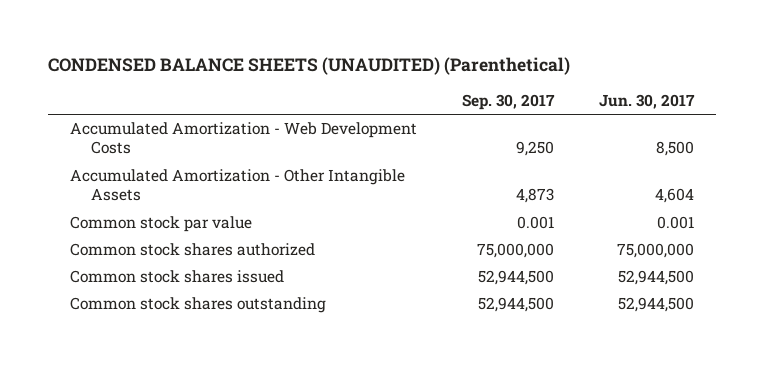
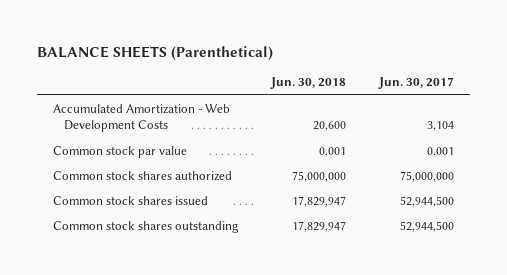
[47,57,570,76] CONDENSED BALANCE SHEETS (UNAUDITED) (Parenthetical) -> [36,45,273,61] BALANCE SHEETS (Parenthetical)
[461,93,555,110] Sep. 30, 2017 -> none
none -> [269,77,346,90] Jun. 30, 2018
[69,169,405,202] Accumulated Amortization - Other Intangible Assets -> none
[655,141,694,157] 8,500 -> [426,121,454,132] 3,104

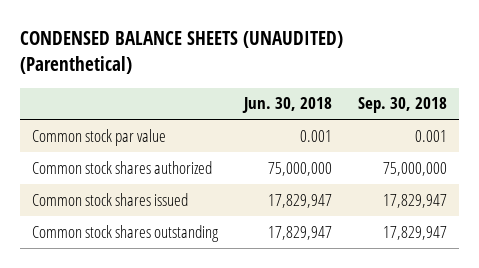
[36,45,273,61] BALANCE SHEETS (Parenthetical) -> [19,31,343,75] CONDENSED BALANCE SHEETS (UNAUDITED) (Parenthetical)
[377,77,454,90] Jun. 30, 2017 -> none
none -> [357,97,447,114] Sep. 30, 2018
[53,103,231,133] Accumulated Amortization - Web Development Costs -> none

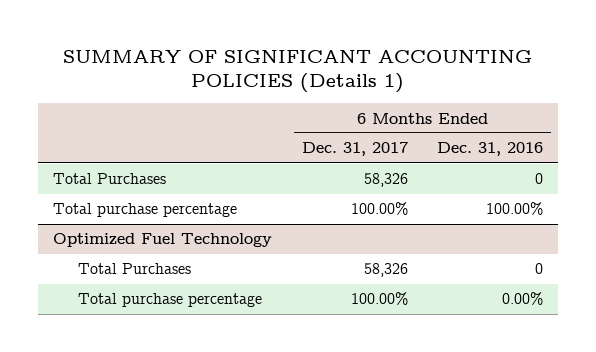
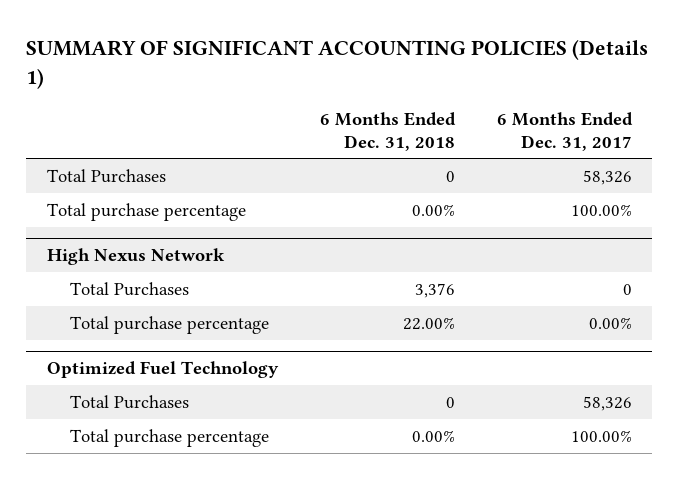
[437,142,544,157] Dec. 31, 2016 -> none
none -> [319,112,456,151] 6 Months Ended Dec. 31, 2018
none -> [47,248,226,266] High Nexus Network
none -> [69,281,189,296] Total Purchases
none -> [69,315,269,334] Total purchase percentage

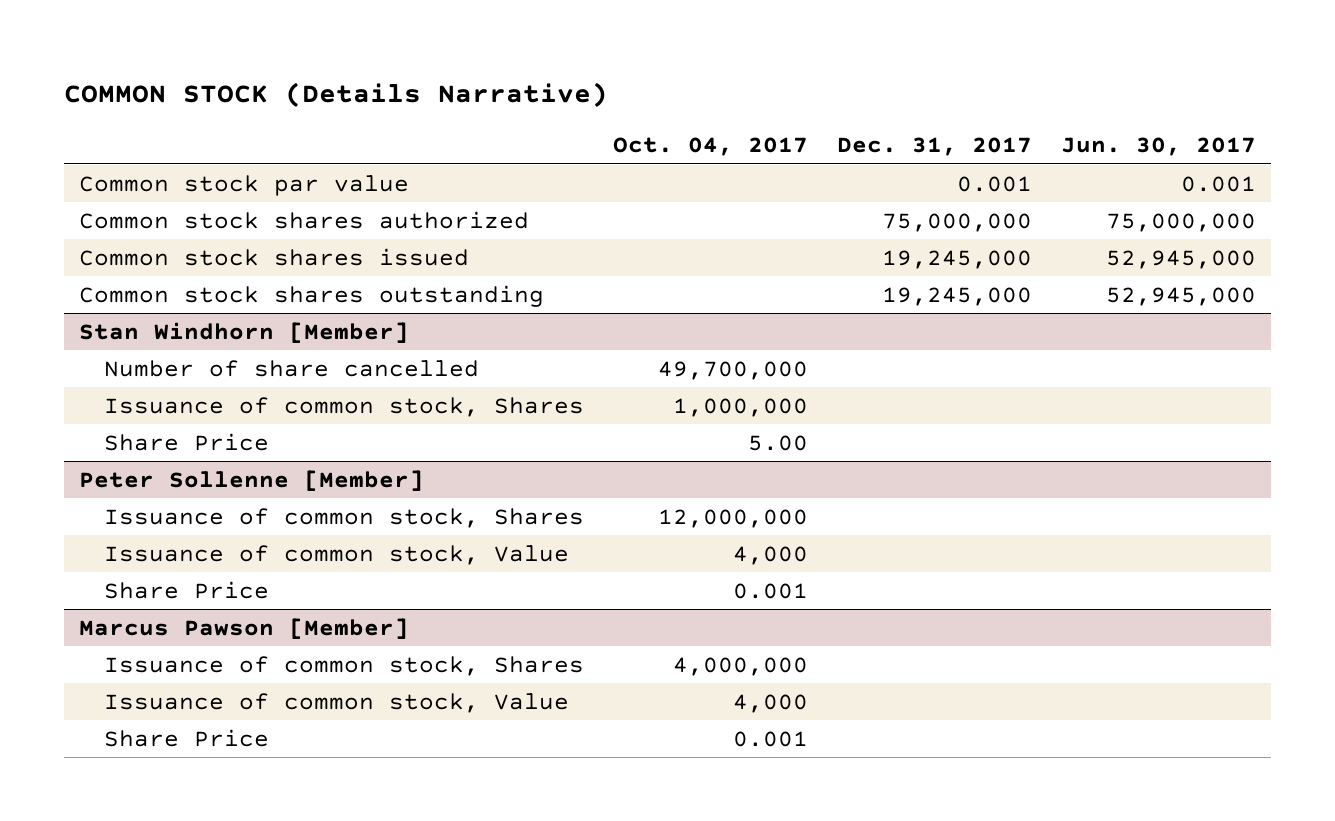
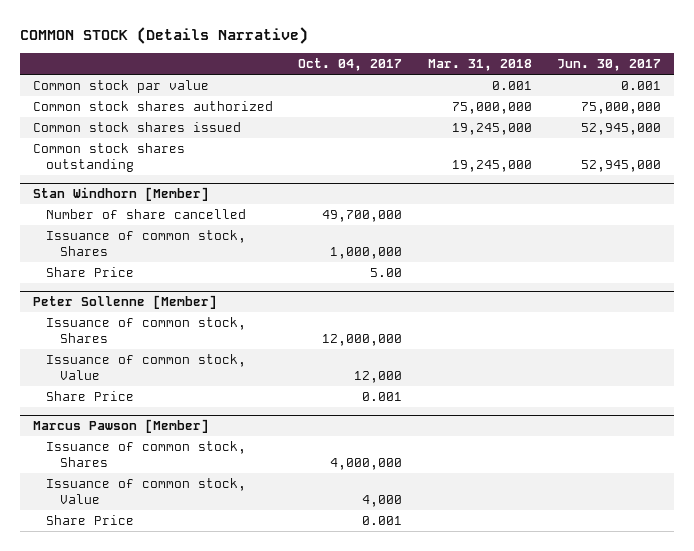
[837,137,1033,157] Dec. 31, 2017 -> none
none -> [427,59,532,72] Mar. 31, 2018
[732,545,808,565] 4,000 -> [354,371,403,384] 12,000

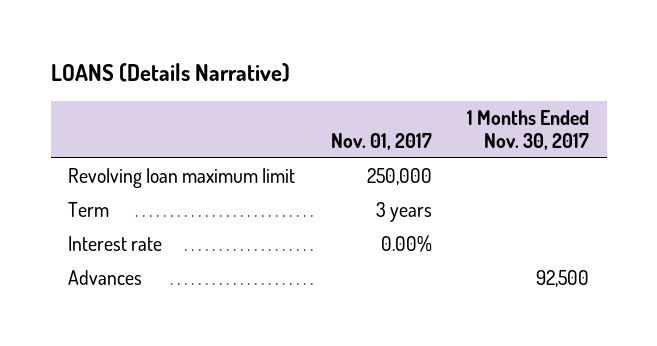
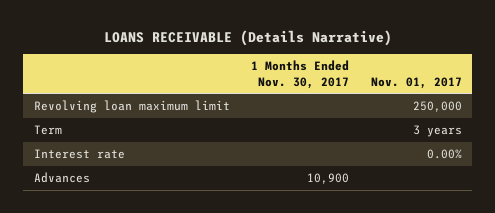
[50,63,290,83] LOANS (Details Narrative) -> [103,29,392,46] LOANS RECEIVABLE (Details Narrative)
[535,270,589,288] 92,500 -> [307,173,350,185] 10,900

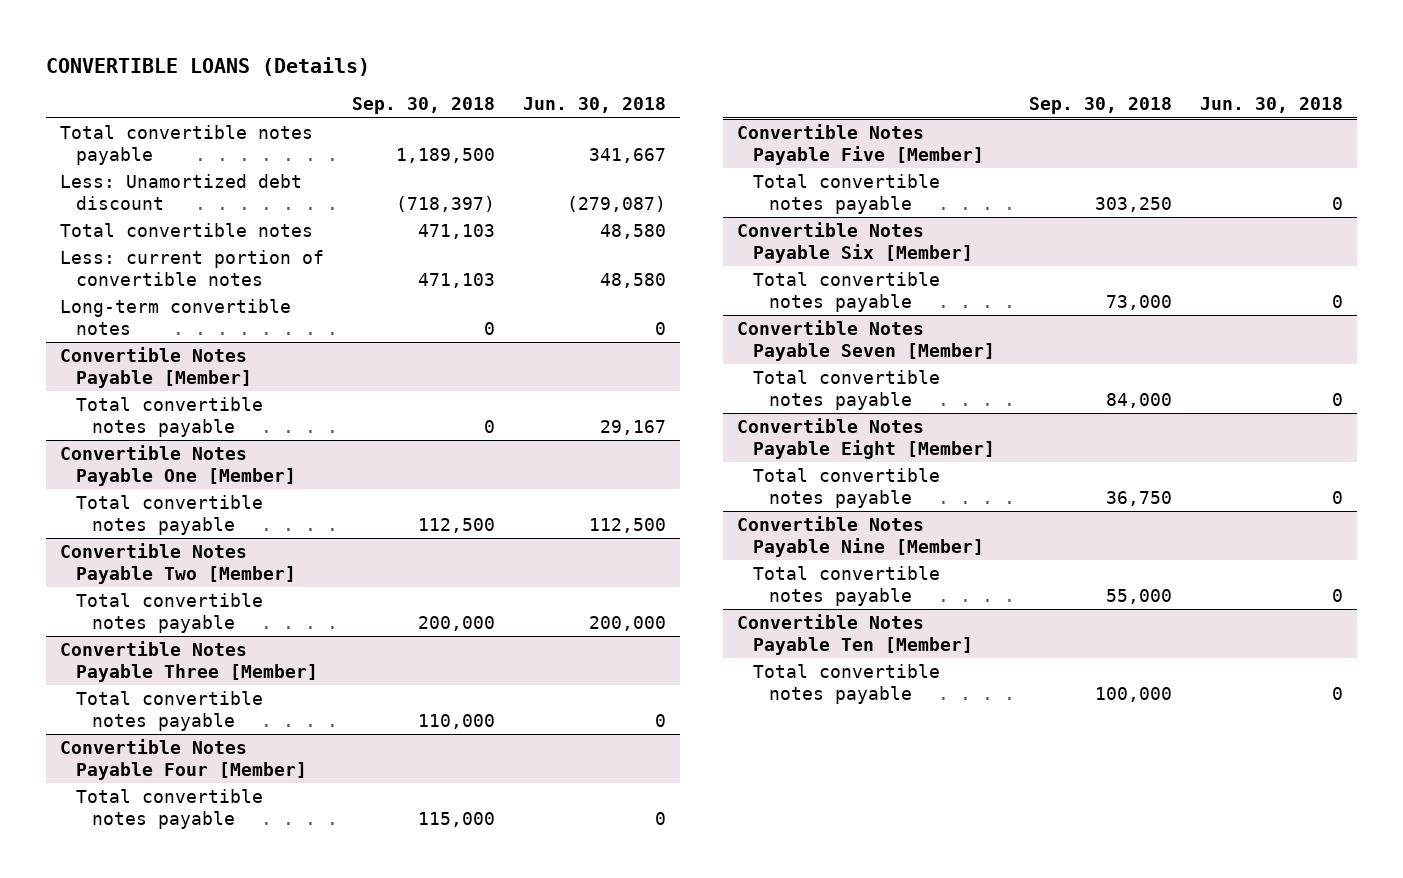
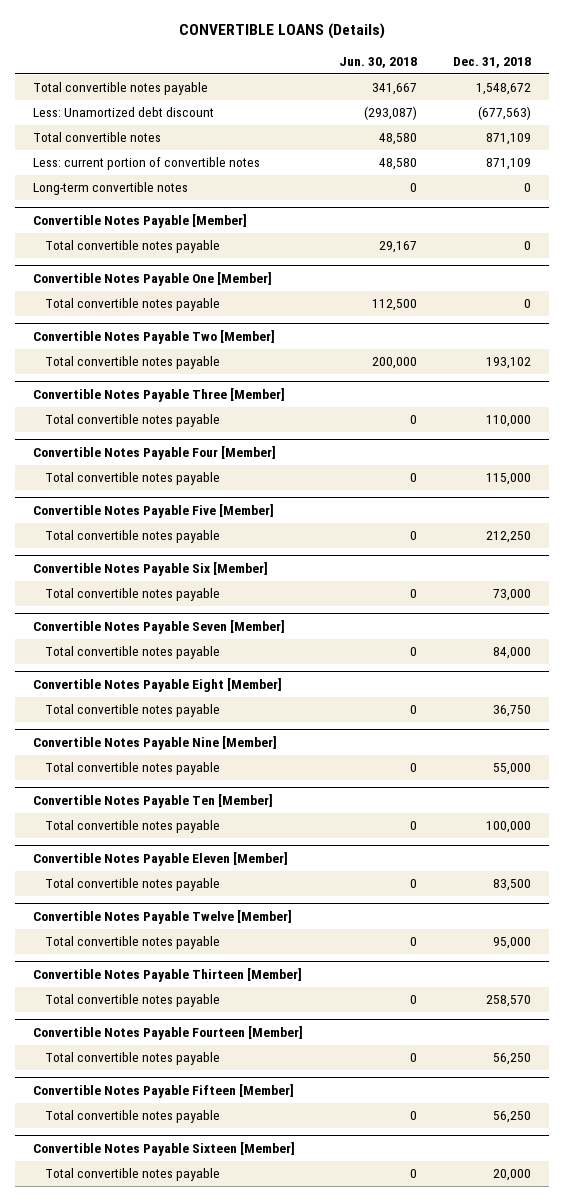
[352,97,496,115] Sep. 30, 2018 -> none
none -> [453,57,532,69] Dec. 31, 2018
[567,196,667,213] (279,087) -> [364,106,418,121] (293,087)
none -> [32,852,288,867] Convertible Notes Payable Eleven [Member]
none -> [45,878,221,892] Total convertible notes payable
none -> [32,910,292,925] Convertible Notes Payable Twelve [Member]
none -> [45,936,221,950] Total convertible notes payable
none -> [32,968,302,983] Convertible Notes Payable Thirteen [Member]
none -> [45,994,221,1008] Total convertible notes payable
none -> [32,1026,303,1041] Convertible Notes Payable Fourteen [Member]
none -> [45,1052,221,1066] Total convertible notes payable
none -> [32,1084,294,1099] Convertible Notes Payable Fifteen [Member]
none -> [45,1110,221,1124] Total convertible notes payable
none -> [32,1142,295,1157] Convertible Notes Payable Sixteen [Member]
none -> [45,1168,221,1182] Total convertible notes payable

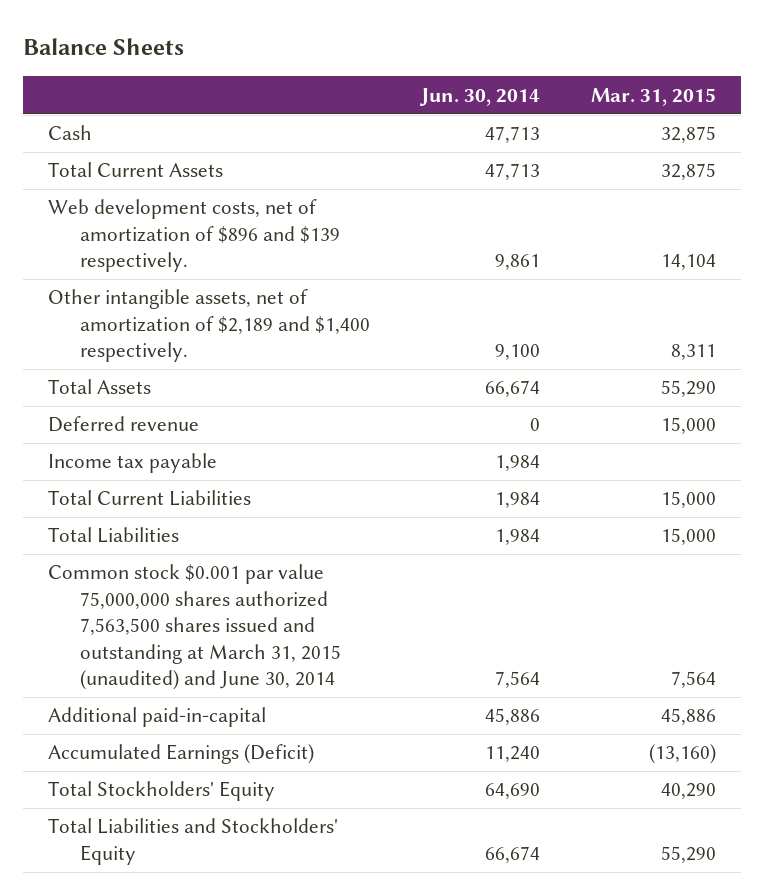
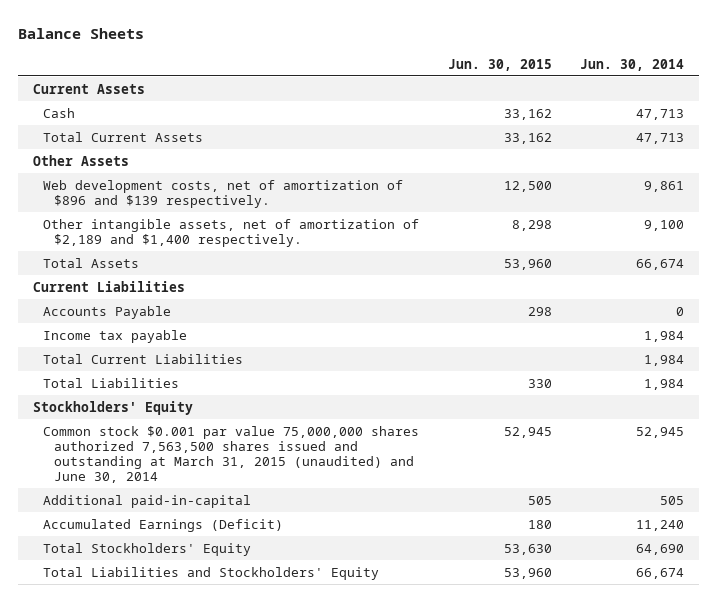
[590,87,716,106] Mar. 31, 2015 -> none
none -> [447,58,552,71] Jun. 30, 2015
none -> [32,83,145,94] Current Assets
none -> [32,154,129,166] Other Assets
none -> [32,280,185,292] Current Liabilities
[48,416,200,433] Deferred revenue -> [43,305,172,319] Accounts Payable
none -> [32,400,193,415] Stockholders' Equity
[494,671,540,689] 7,564 -> [636,426,685,438] 52,945
[484,708,540,726] 45,886 -> [660,495,685,505] 505

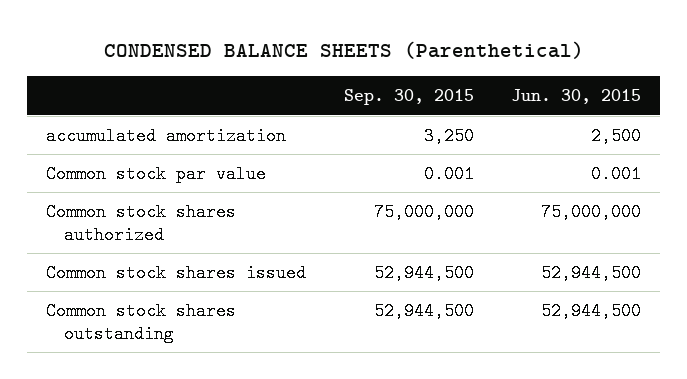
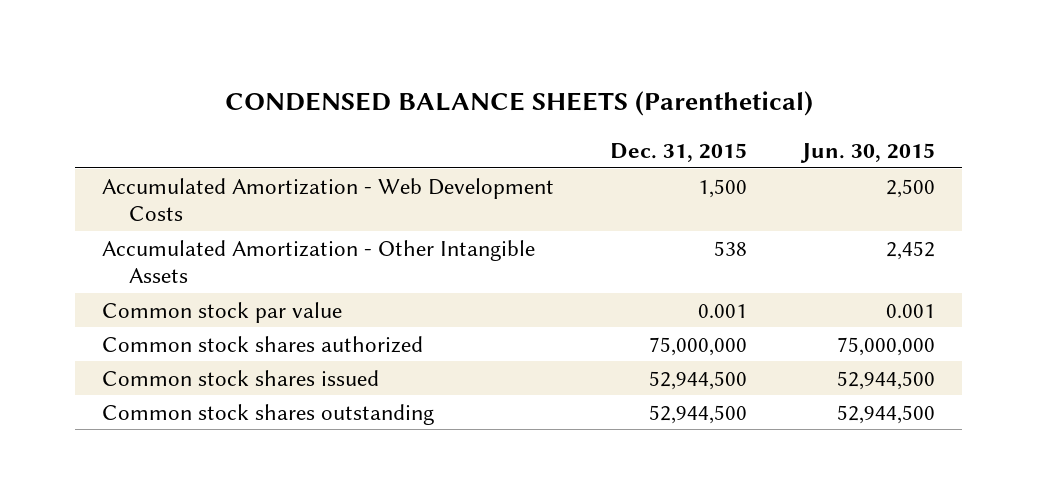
[343,89,474,106] Sep. 30, 2015 -> none
none -> [609,142,747,162] Dec. 31, 2015
[46,126,287,145] accumulated amortization -> [102,177,555,222] Accumulated Amortization - Web Development Costs
none -> [102,239,536,284] Accumulated Amortization - Other Intangible Assets

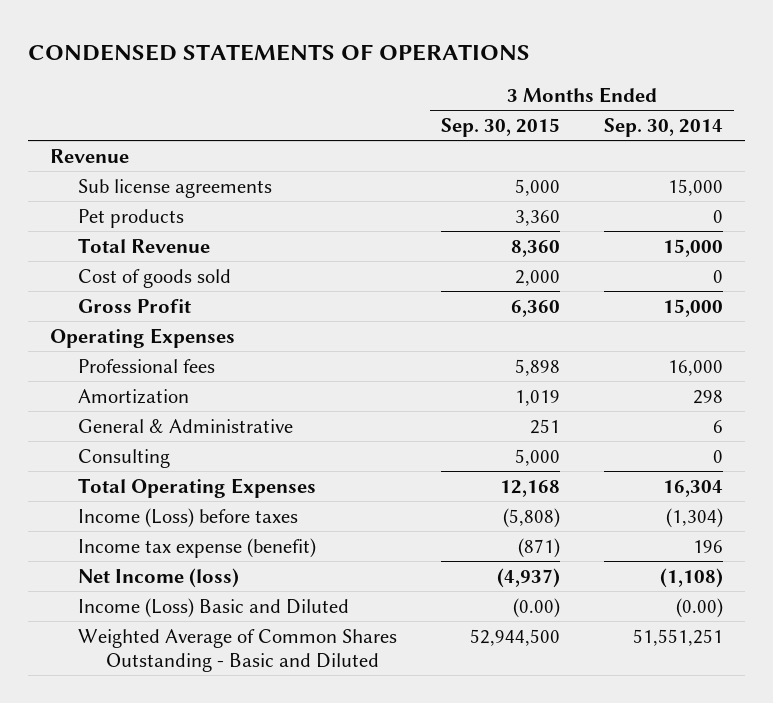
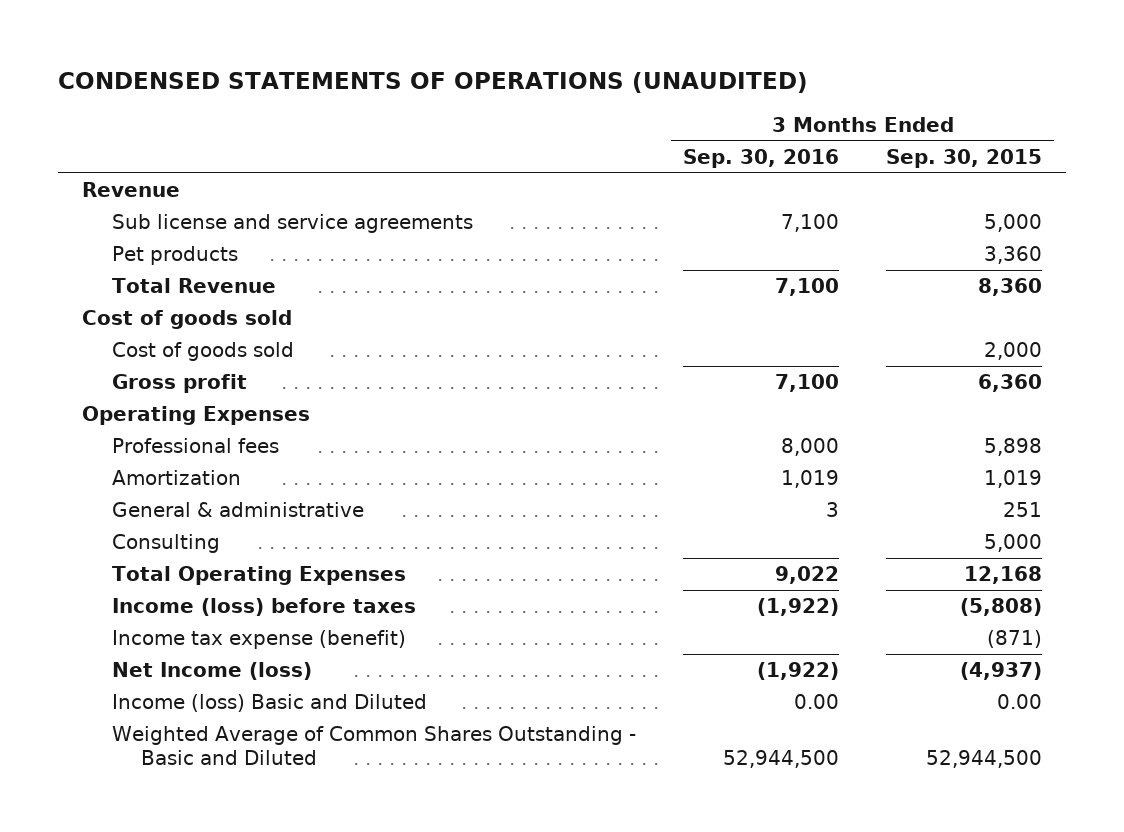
[28,44,531,62] CONDENSED STATEMENTS OF OPERATIONS -> [58,72,809,94] CONDENSED STATEMENTS OF OPERATIONS (UNAUDITED)
[604,118,724,138] Sep. 30, 2014 -> none
none -> [683,148,840,168] Sep. 30, 2016
[78,178,273,198] Sub license agreements -> [111,214,473,234] Sub license and service agreements
none -> [82,310,293,330] Cost of goods sold
[78,298,192,313] Gross Profit -> [111,374,247,394] Gross profit
[78,418,294,433] General & Administrative -> [111,502,364,518] General & administrative
[78,507,299,528] Income (Loss) before taxes -> [111,598,416,617] Income (loss) before taxes
[78,597,350,618] Income (Loss) Basic and Diluted -> [111,694,427,713] Income (loss) Basic and Diluted
[513,597,561,618] (0.00) -> [997,694,1043,710] 0.00

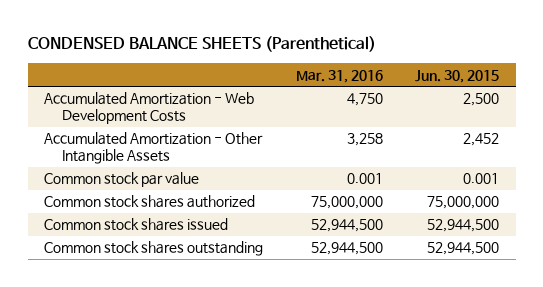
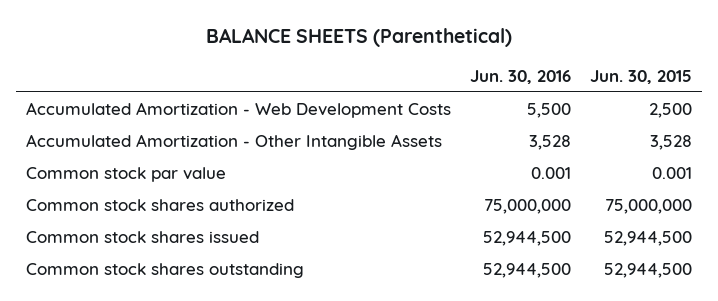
[27,36,376,53] CONDENSED BALANCE SHEETS (Parenthetical) -> [206,27,513,47] BALANCE SHEETS (Parenthetical)
[295,69,383,83] Mar. 31, 2016 -> none
none -> [470,70,572,85] Jun. 30, 2016
[463,133,500,147] 2,452 -> [650,135,693,151] 3,528

